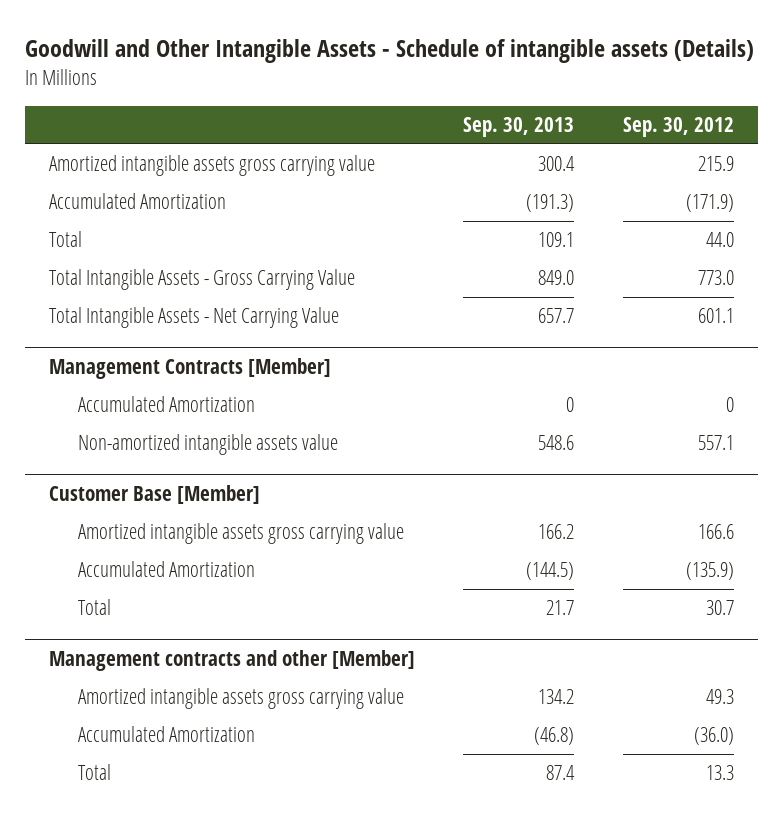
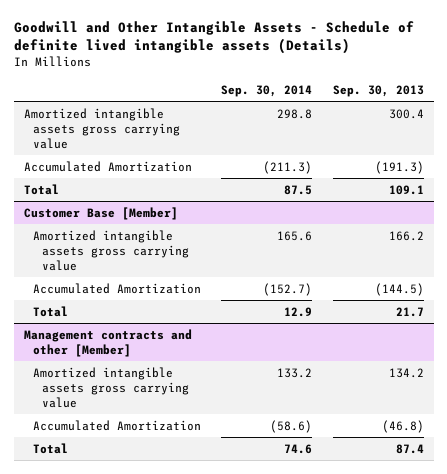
[24,38,754,63] Goodwill and Other Intangible Assets - Schedule of intangible assets (Details) -> [13,21,414,55] Goodwill and Other Intangible Assets - Schedule of definite lived intangible assets (Details)
[622,116,734,137] Sep. 30, 2012 -> none
none -> [221,84,313,97] Sep. 30, 2014
[49,269,356,291] Total Intangible Assets - Gross Carrying Value -> none
[49,307,340,329] Total Intangible Assets - Net Carrying Value -> none
[49,357,332,379] Management Contracts [Member] -> none
[78,396,256,413] Accumulated Amortization -> none
[78,434,339,456] Non-amortized intangible assets value -> none

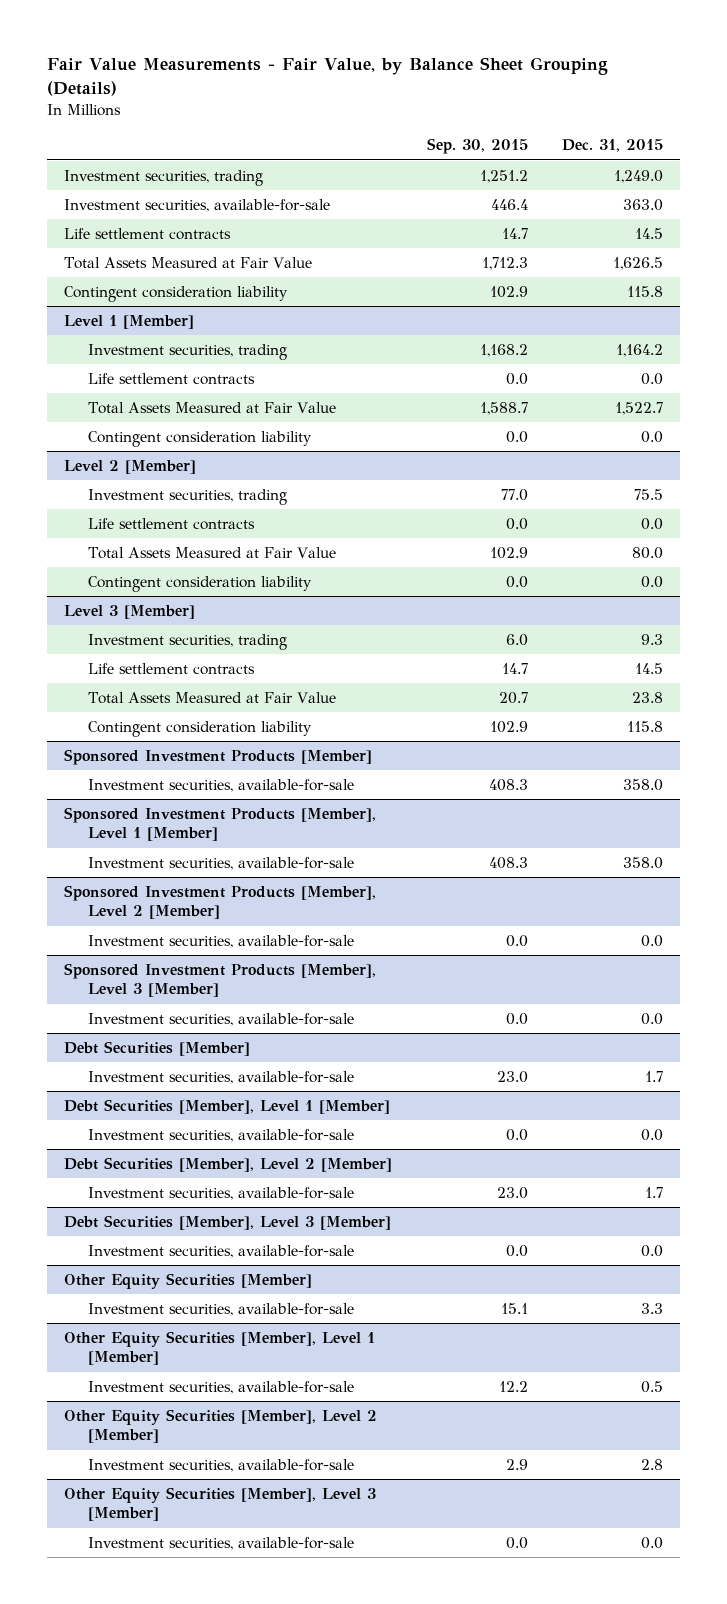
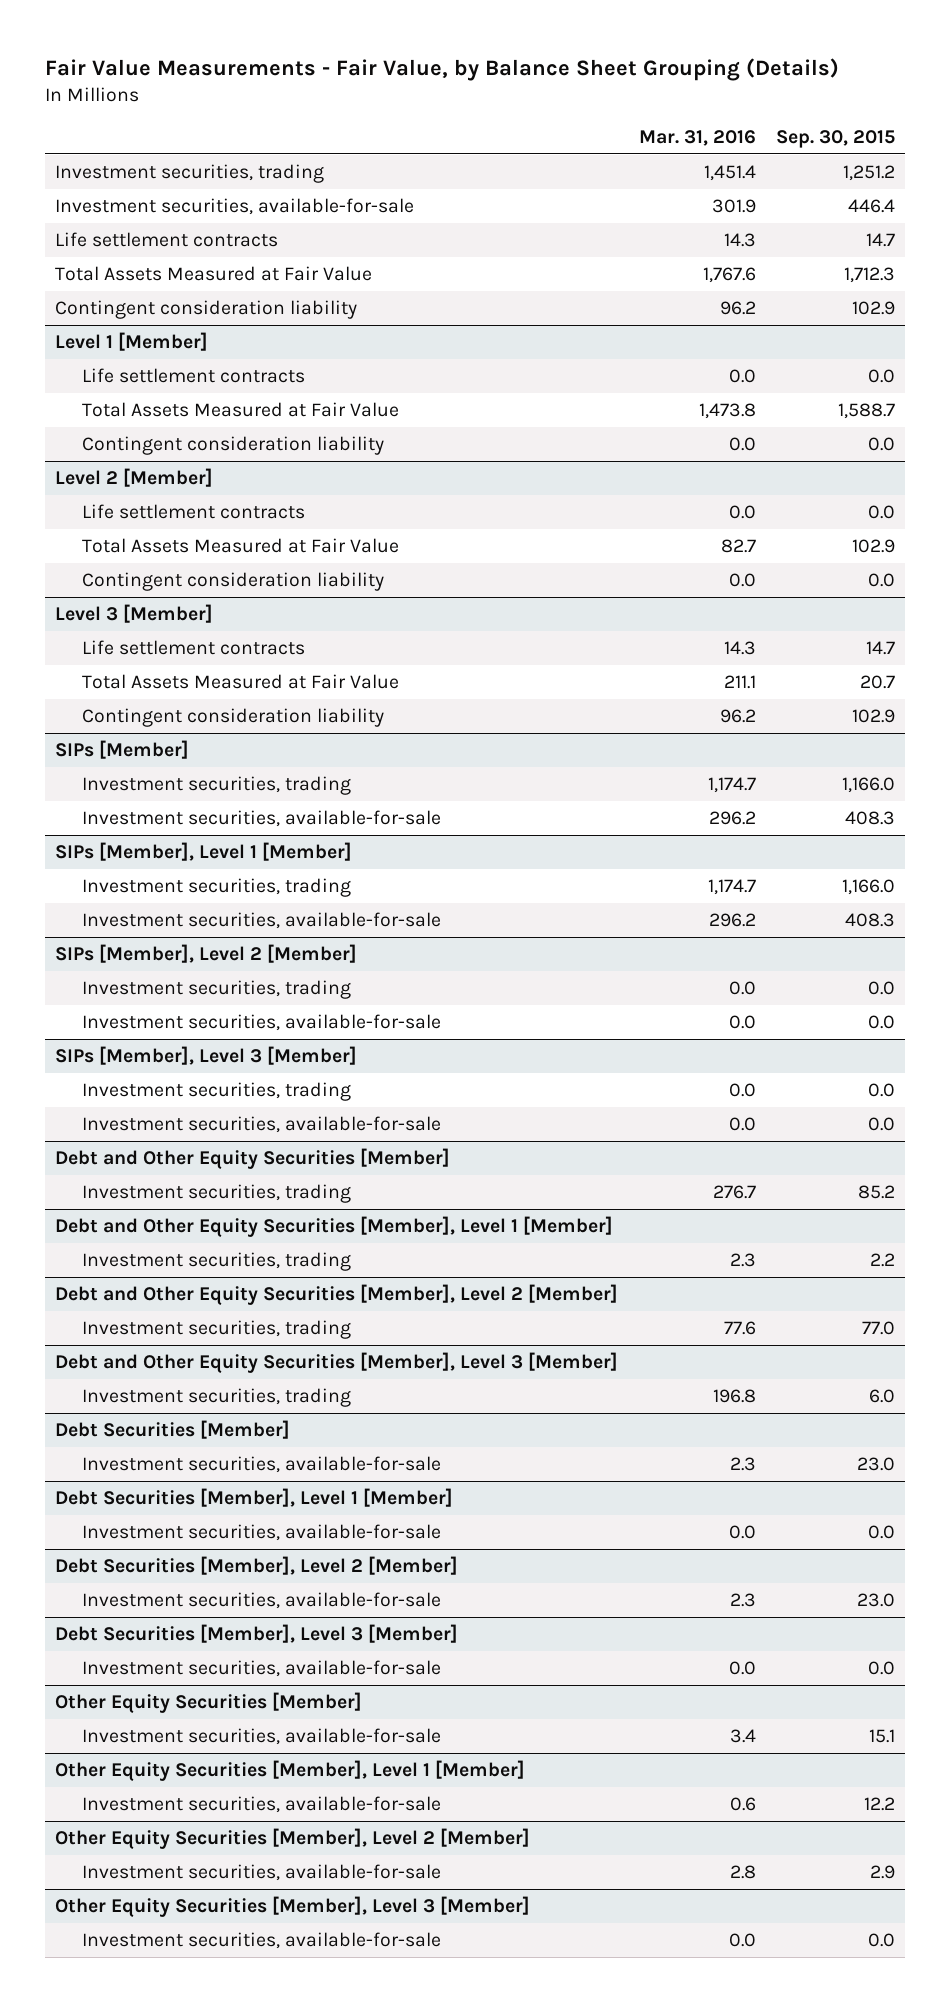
[562,139,664,153] Dec. 31, 2015 -> none
none -> [638,130,756,147] Mar. 31, 2016
[87,343,287,360] Investment securities, trading -> none
[87,488,287,505] Investment securities, trading -> none
[87,633,287,650] Investment securities, trading -> none
[63,748,372,765] Sponsored Investment Products [Member] -> [55,739,190,759] SIPs [Member]
none -> [81,775,351,795] Investment securities, trading
[63,806,376,842] Sponsored Investment Products [Member], Level 1 [Member] -> none
none -> [55,841,353,861] SIPs [Member], Level 1 [Member]
none -> [81,877,351,897] Investment securities, trading
[63,884,376,920] Sponsored Investment Products [Member], Level 2 [Member] -> none
none -> [55,943,358,963] SIPs [Member], Level 2 [Member]
none -> [81,979,351,999] Investment securities, trading
[63,962,376,998] Sponsored Investment Products [Member], Level 3 [Member] -> none
none -> [55,1045,358,1065] SIPs [Member], Level 3 [Member]
none -> [81,1081,351,1101] Investment securities, trading
none -> [55,1147,451,1169] Debt and Other Equity Securities [Member]
none -> [81,1183,351,1203] Investment securities, trading
none -> [55,1215,614,1237] Debt and Other Equity Securities [Member], Level 1 [Member]
none -> [81,1251,351,1271] Investment securities, trading
none -> [55,1283,619,1305] Debt and Other Equity Securities [Member], Level 2 [Member]
none -> [81,1319,351,1339] Investment securities, trading
none -> [55,1351,619,1373] Debt and Other Equity Securities [Member], Level 3 [Member]
none -> [81,1387,351,1407] Investment securities, trading

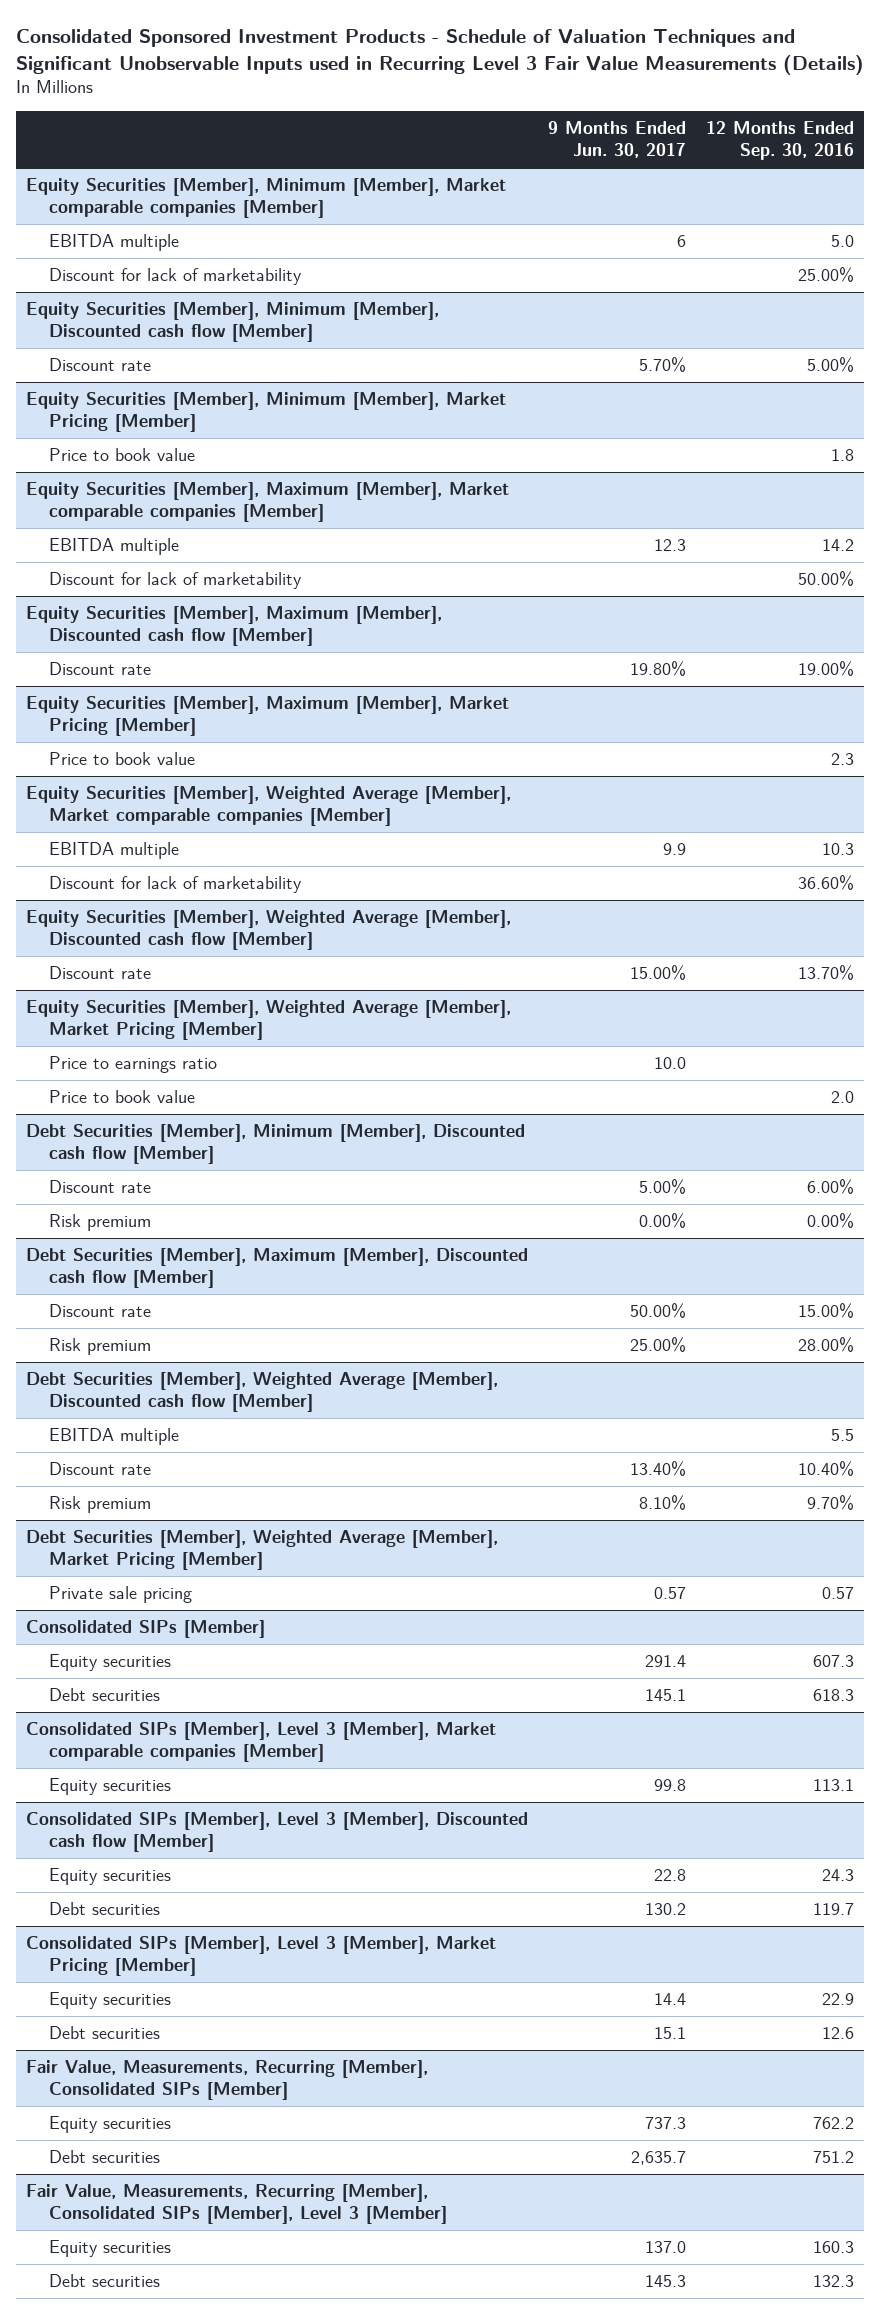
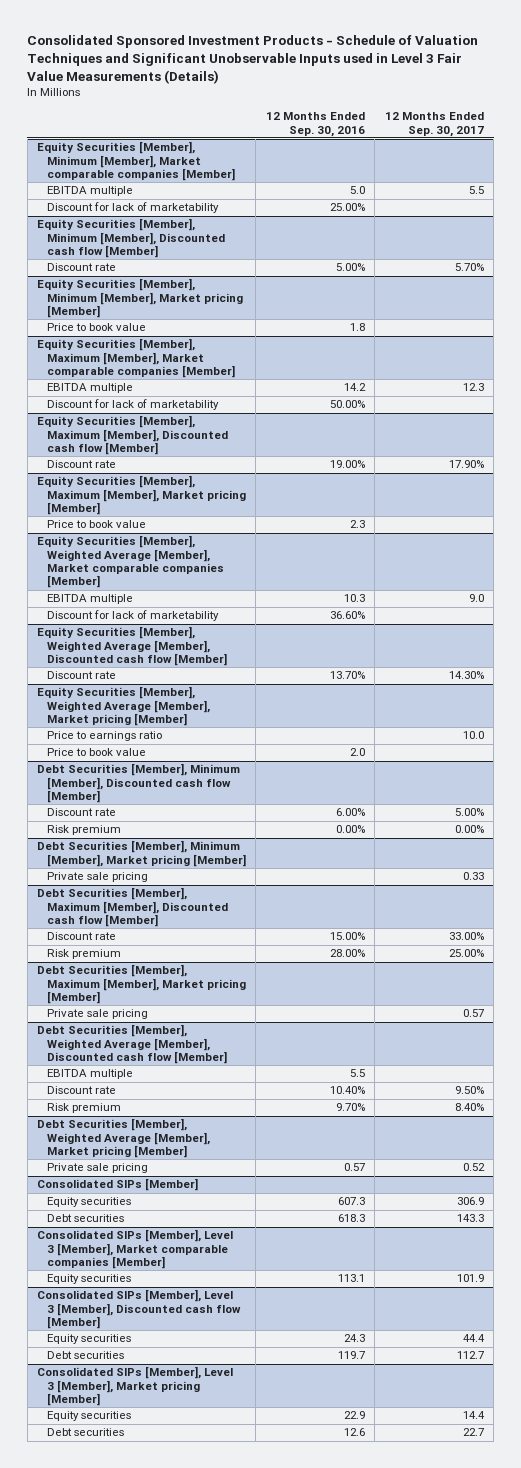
[15,28,864,75] Consolidated Sponsored Investment Products - Schedule of Valuation Techniques and Significant Unobservable Inputs used in Recurring Level 3 Fair Value Measurements (Details) -> [27,34,479,84] Consolidated Sponsored Investment Products - Schedule of Valuation Techniques and Significant Unobservable Inputs used in Level 3 Fair Value Measurements (Details)
[547,121,686,159] 9 Months Ended Jun. 30, 2017 -> none
none -> [384,112,484,137] 12 Months Ended Sep. 30, 2017
[25,392,506,433] Equity Securities [Member], Minimum [Member], Market Pricing [Member] -> [36,278,243,319] Equity Securities [Member], Minimum [Member], Market pricing [Member]
[25,696,509,737] Equity Securities [Member], Maximum [Member], Market Pricing [Member] -> [36,475,246,516] Equity Securities [Member], Maximum [Member], Market pricing [Member]
[25,1000,511,1041] Equity Securities [Member], Weighted Average [Member], Market Pricing [Member] -> [36,686,210,727] Equity Securities [Member], Weighted Average [Member], Market pricing [Member]
none -> [36,840,246,867] Debt Securities [Member], Minimum [Member], Market pricing [Member]
none -> [46,872,148,883] Private sale pricing
none -> [36,964,246,1005] Debt Securities [Member], Maximum [Member], Market pricing [Member]
none -> [46,1009,148,1020] Private sale pricing
[25,1530,498,1571] Debt Securities [Member], Weighted Average [Member], Market Pricing [Member] -> [36,1118,210,1159] Debt Securities [Member], Weighted Average [Member], Market pricing [Member]
[25,1936,496,1977] Consolidated SIPs [Member], Level 3 [Member], Market Pricing [Member] -> [36,1366,233,1407] Consolidated SIPs [Member], Level 3 [Member], Market pricing [Member]
[25,2060,428,2101] Fair Value, Measurements, Recurring [Member], Consolidated SIPs [Member] -> none
[48,2116,171,2134] Equity securities -> none
[48,2150,160,2164] Debt securities -> none
[25,2184,447,2225] Fair Value, Measurements, Recurring [Member], Consolidated SIPs [Member], Level 3 [Member] -> none
[48,2240,171,2258] Equity securities -> none
[48,2274,160,2288] Debt securities -> none

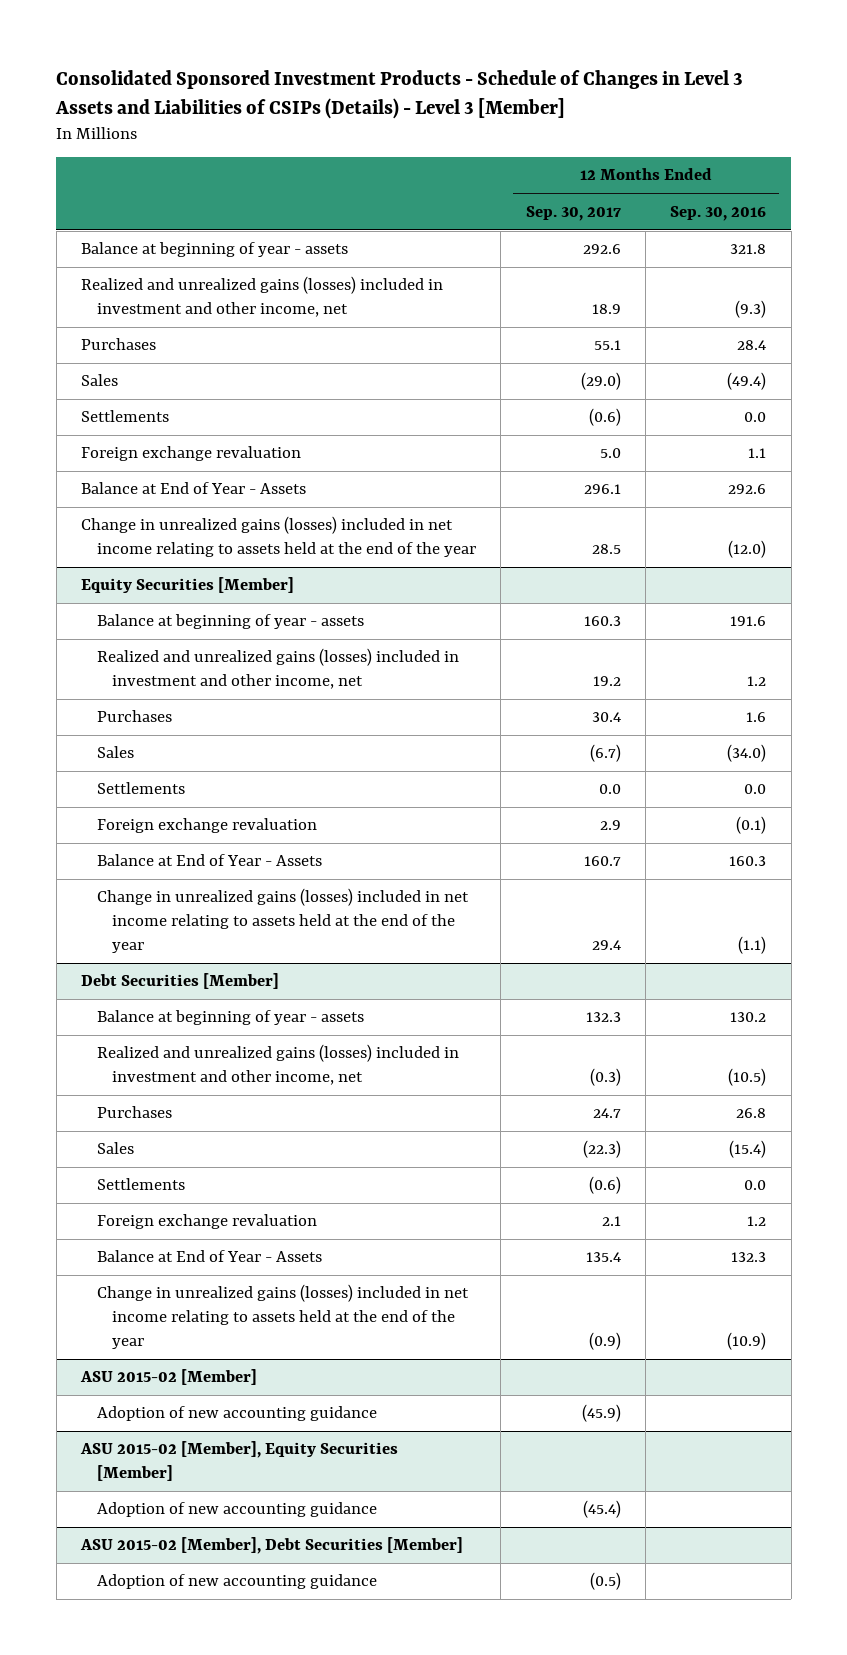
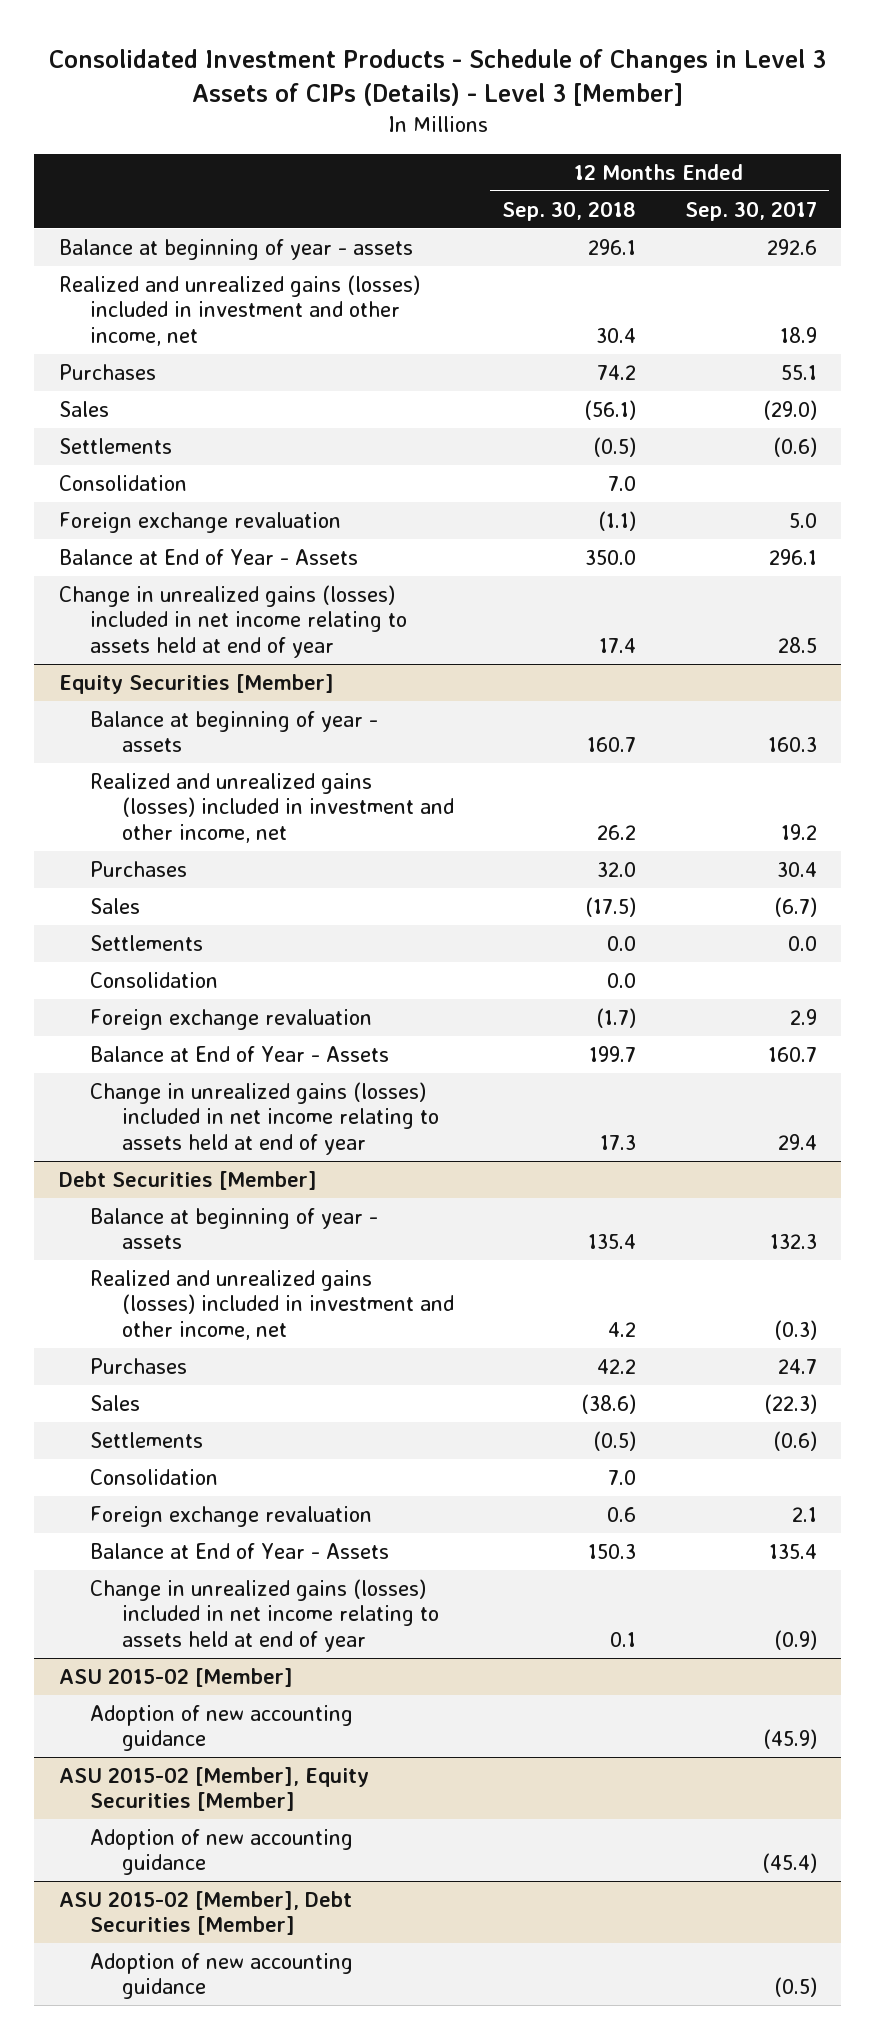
[55,69,744,119] Consolidated Sponsored Investment Products - Schedule of Changes in Level 3 Assets and Liabilities of CSIPs (Details) - Level 3 [Member] -> [48,49,826,107] Consolidated Investment Products - Schedule of Changes in Level 3 Assets of CIPs (Details) - Level 3 [Member]
[670,205,767,221] Sep. 30, 2016 -> none
none -> [502,200,637,221] Sep. 30, 2018
none -> [58,474,187,491] Consolidation
[80,516,476,558] Change in unrealized gains (losses) included in net income relating to assets held at the end of the year -> [58,584,408,658] Change in unrealized gains (losses) included in net income relating to assets held at end of year
none -> [90,971,219,988] Consolidation
[96,888,469,954] Change in unrealized gains (losses) included in net income relating to assets held at the end of the year -> [90,1081,439,1155] Change in unrealized gains (losses) included in net income relating to assets held at end of year
none -> [90,1468,219,1485] Consolidation
[96,1284,469,1350] Change in unrealized gains (losses) included in net income relating to assets held at the end of the year -> [90,1578,439,1652] Change in unrealized gains (losses) included in net income relating to assets held at end of year

